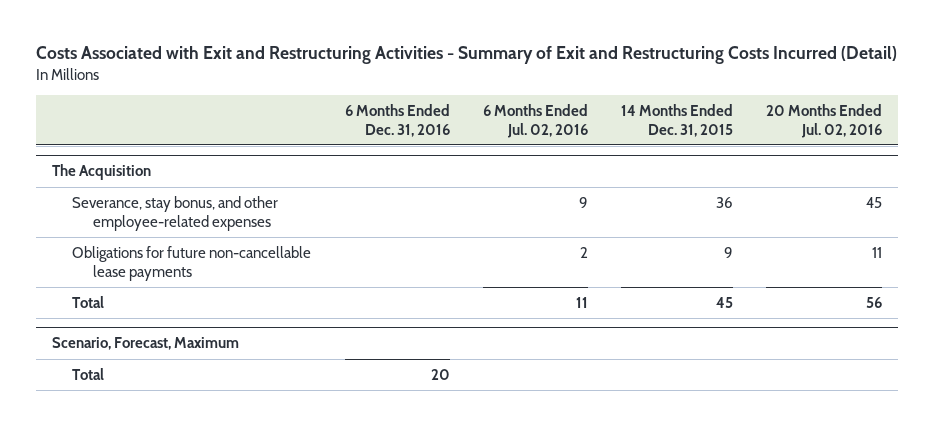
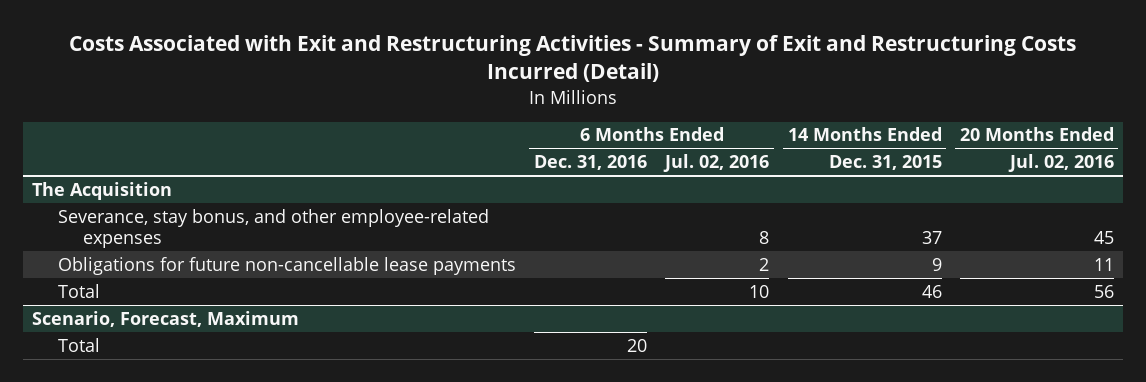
[578,196,588,208] 9 -> [759,231,770,245] 8
[715,196,733,208] 36 -> [921,231,942,245] 37
[575,296,588,308] 11 -> [749,284,770,298] 10
[715,296,733,308] 45 -> [921,284,942,298] 46

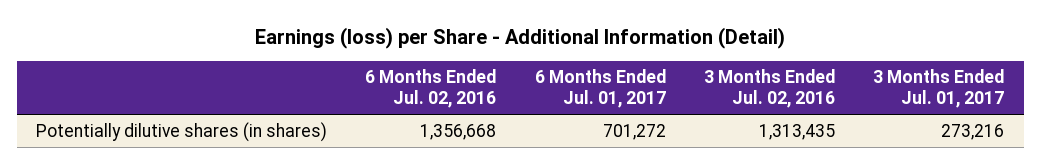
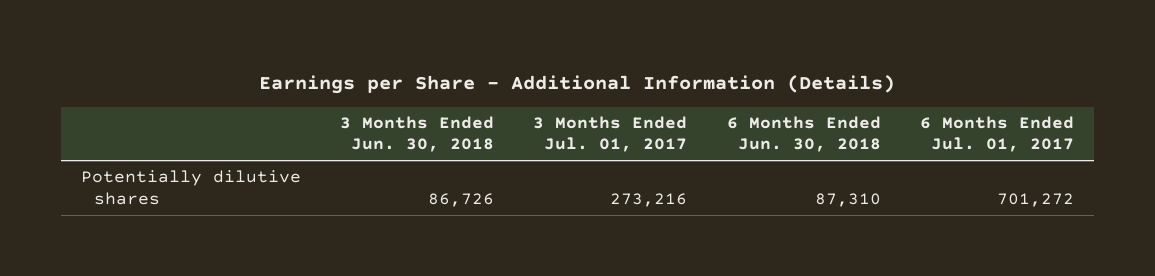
[255,26,786,49] Earnings (loss) per Share - Additional Information (Detail) -> [259,74,896,94] Earnings per Share - Additional Information (Details)
[365,69,497,109] 6 Months Ended Jul. 02, 2016 -> none
[703,69,835,109] 3 Months Ended Jul. 02, 2016 -> none
none -> [340,116,495,153] 3 Months Ended Jun. 30, 2018
none -> [726,116,881,153] 6 Months Ended Jun. 30, 2018
[35,122,327,143] Potentially dilutive shares (in shares) -> [80,170,301,205] Potentially dilutive shares

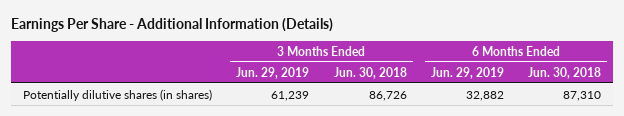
[259,74,896,94] Earnings per Share - Additional Information (Details) -> [10,18,333,33] Earnings Per Share - Additional Information (Details)
[533,116,688,153] 3 Months Ended Jul. 01, 2017 -> none
[920,116,1075,153] 6 Months Ended Jul. 01, 2017 -> none
none -> [236,66,310,79] Jun. 29, 2019
none -> [430,66,504,79] Jun. 29, 2019
[80,170,301,205] Potentially dilutive shares -> [23,88,213,101] Potentially dilutive shares (in shares)

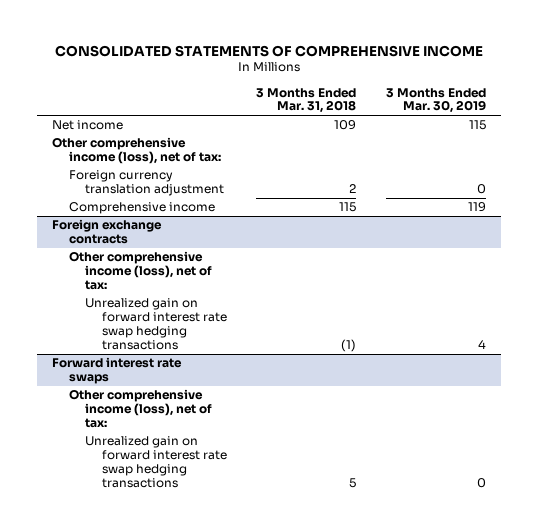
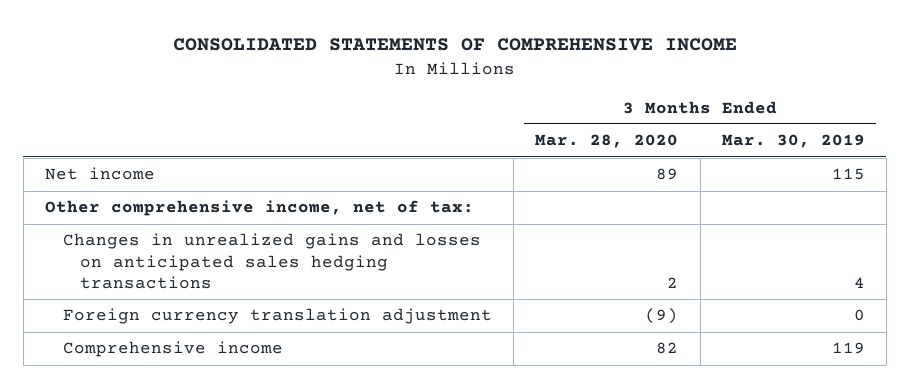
[256,87,357,114] 3 Months Ended Mar. 31, 2018 -> none
none -> [535,134,679,149] Mar. 28, 2020
[52,137,221,165] Other comprehensive income (loss), net of tax: -> [45,200,475,217] Other comprehensive income, net of tax:
none -> [62,233,481,289] Changes in unrealized gains and losses on anticipated sales hedging transactions
[52,219,163,245] Foreign exchange contracts -> none
[68,251,213,291] Other comprehensive income (loss), net of tax: -> none
[85,298,227,350] Unrealized gain on forward interest rate swap hedging transactions -> none
[52,357,183,385] Forward interest rate swaps -> none
[68,389,213,429] Other comprehensive income (loss), net of tax: -> none
[85,436,227,488] Unrealized gain on forward interest rate swap hedging transactions -> none

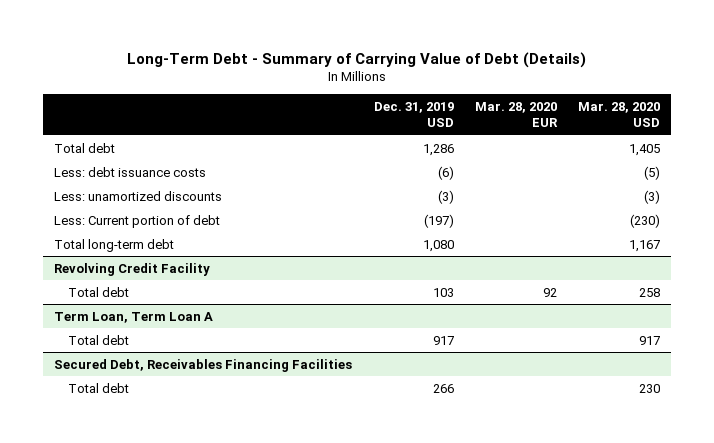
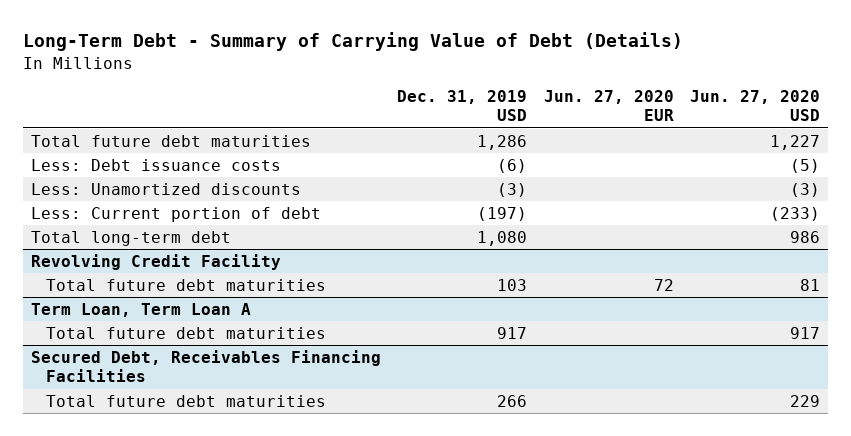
[474,101,558,128] Mar. 28, 2020 EUR -> none
[578,101,661,128] Mar. 28, 2020 USD -> none
none -> [543,90,674,122] Jun. 27, 2020 EUR
none -> [690,90,821,122] Jun. 27, 2020 USD
[54,142,116,153] Total debt -> [31,134,312,147] Total future debt maturities
[54,166,207,177] Less: debt issuance costs -> [31,158,282,171] Less: Debt issuance costs
[54,190,223,201] Less: unamortized discounts -> [31,182,302,195] Less: Unamortized discounts
[68,286,130,297] Total debt -> [46,278,327,291] Total future debt maturities
[68,334,130,345] Total debt -> [46,326,327,339] Total future debt maturities
[68,382,130,393] Total debt -> [46,394,327,407] Total future debt maturities

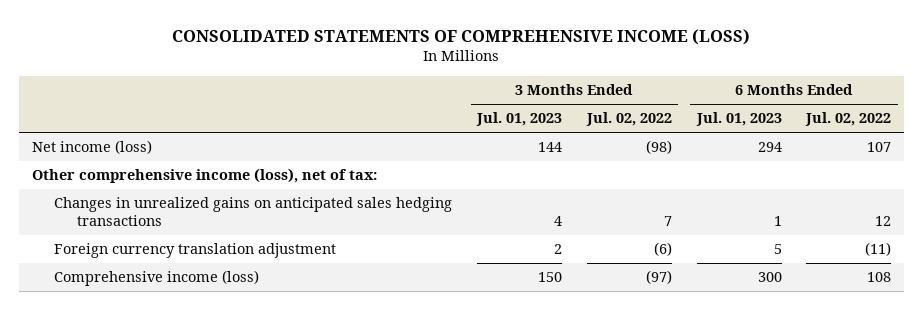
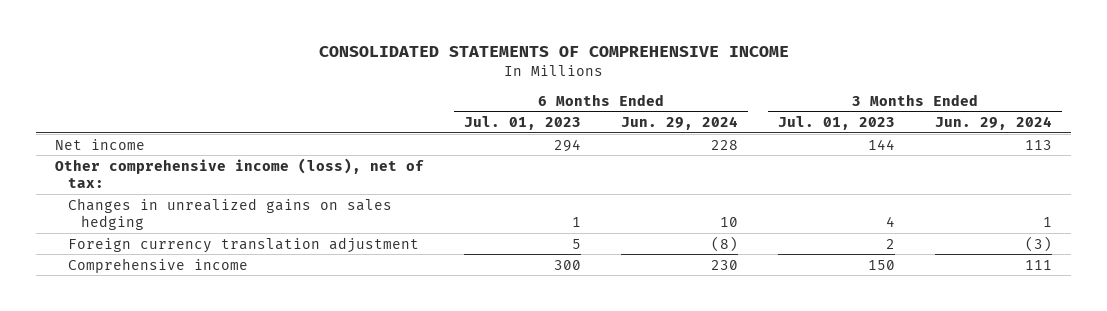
[172,28,751,45] CONSOLIDATED STATEMENTS OF COMPREHENSIVE INCOME (LOSS) -> [318,46,789,58] CONSOLIDATED STATEMENTS OF COMPREHENSIVE INCOME
[585,112,672,127] Jul. 02, 2022 -> none
[805,112,892,127] Jul. 02, 2022 -> none
none -> [621,115,739,130] Jun. 29, 2024
none -> [934,115,1052,130] Jun. 29, 2024
[31,140,152,155] Net income (loss) -> [55,138,146,150] Net income
[54,197,453,226] Changes in unrealized gains on anticipated sales hedging transactions -> [68,197,393,230] Changes in unrealized gains on sales hedging
[54,270,260,287] Comprehensive income (loss) -> [68,257,249,273] Comprehensive income

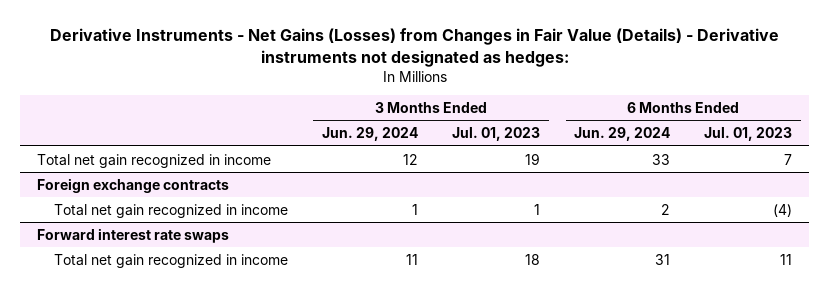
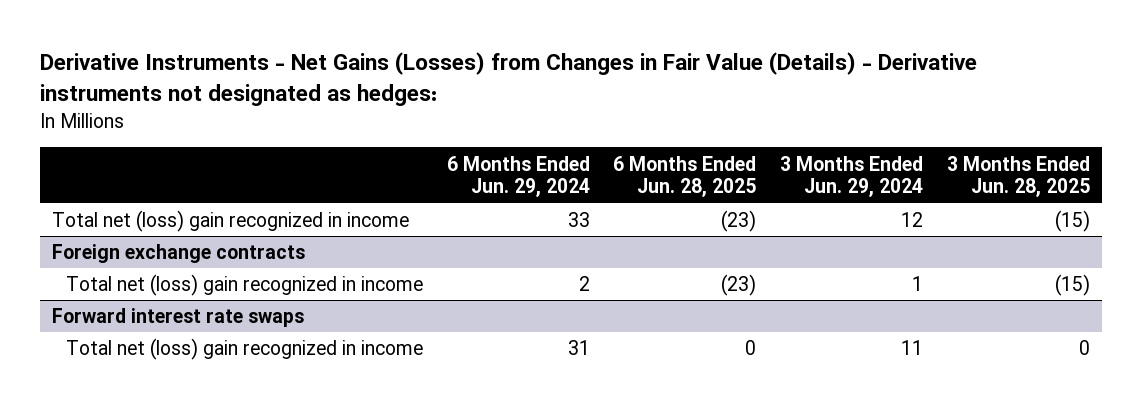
[452,127,541,142] Jul. 01, 2023 -> none
[704,127,793,142] Jul. 01, 2023 -> none
none -> [613,155,757,198] 6 Months Ended Jun. 28, 2025
none -> [947,155,1091,198] 3 Months Ended Jun. 28, 2025
[37,153,272,168] Total net gain recognized in income -> [51,210,409,233] Total net (loss) gain recognized in income
[53,203,288,218] Total net gain recognized in income -> [65,274,423,297] Total net (loss) gain recognized in income
[53,253,288,268] Total net gain recognized in income -> [65,338,423,361] Total net (loss) gain recognized in income

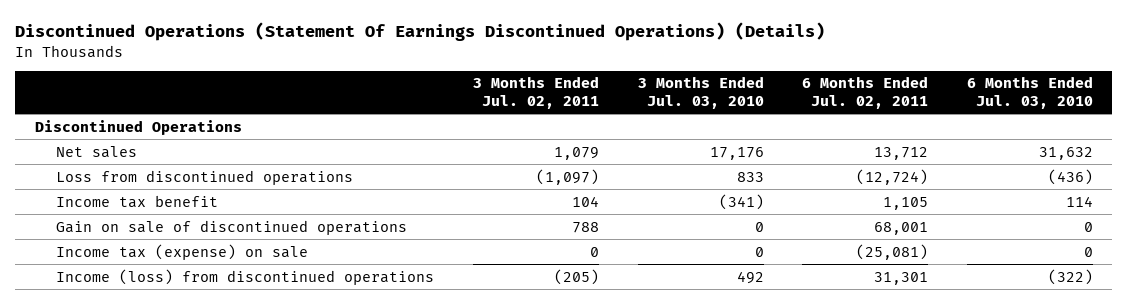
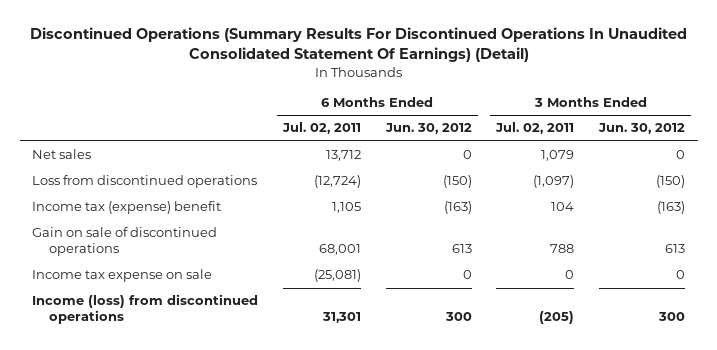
[15,22,826,42] Discontinued Operations (Statement Of Earnings Discontinued Operations) (Details) -> [29,27,687,63] Discontinued Operations (Summary Results For Discontinued Operations In Unaudited Consolidated Statement Of Earnings) (Detail)
[637,76,764,109] 3 Months Ended Jul. 03, 2010 -> none
[967,76,1094,109] 6 Months Ended Jul. 03, 2010 -> none
none -> [384,123,472,135] Jun. 30, 2012
none -> [598,123,686,135] Jun. 30, 2012
[34,119,242,135] Discontinued Operations -> none
[56,194,219,208] Income tax benefit -> [32,201,222,215] Income tax (expense) benefit
[56,243,309,260] Income tax (expense) on sale -> [32,269,213,283] Income tax expense on sale

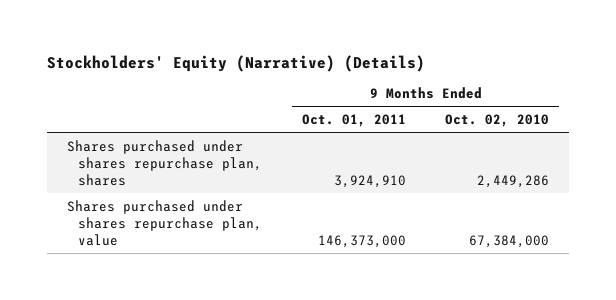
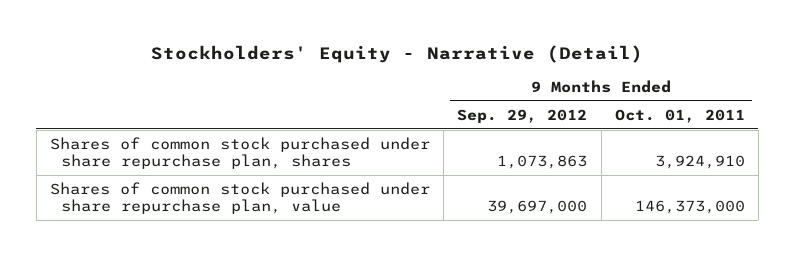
[46,54,425,72] Stockholders' Equity (Narrative) (Details) -> [151,44,644,63] Stockholders' Equity - Narrative (Detail)
[445,114,550,128] Oct. 02, 2010 -> none
none -> [457,108,588,123] Sep. 29, 2012
[66,139,262,187] Shares purchased under shares repurchase plan, shares -> [49,137,430,170] Shares of common stock purchased under share repurchase plan, shares
[66,199,262,247] Shares purchased under shares repurchase plan, value -> [49,182,430,215] Shares of common stock purchased under share repurchase plan, value

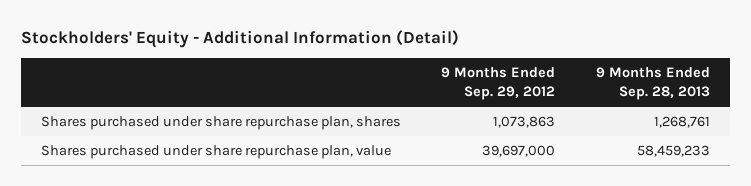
[151,44,644,63] Stockholders' Equity - Narrative (Detail) -> [20,30,459,49] Stockholders' Equity - Additional Information (Detail)
[614,108,745,123] Oct. 01, 2011 -> none
none -> [595,67,710,101] 9 Months Ended Sep. 28, 2013
[49,137,430,170] Shares of common stock purchased under share repurchase plan, shares -> [40,116,401,131] Shares purchased under share repurchase plan, shares
[49,182,430,215] Shares of common stock purchased under share repurchase plan, value -> [40,145,391,160] Shares purchased under share repurchase plan, value

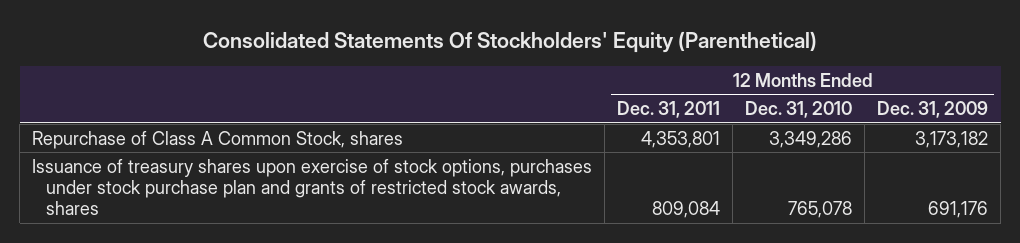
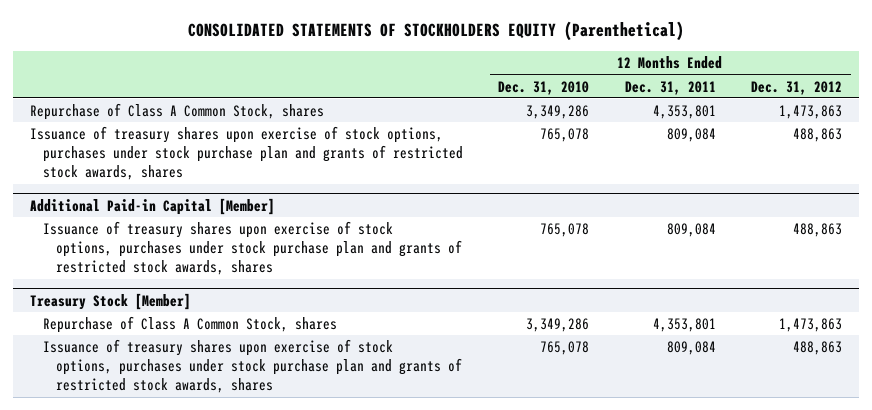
[203,30,818,53] Consolidated Statements Of Stockholders' Equity (Parenthetical) -> [188,21,685,42] CONSOLIDATED STATEMENTS OF STOCKHOLDERS EQUITY (Parenthetical)
[877,101,989,119] Dec. 31, 2009 -> none
none -> [750,80,842,95] Dec. 31, 2012
none -> [30,197,276,215] Additional Paid-in Capital [Member]
none -> [43,220,462,276] Issuance of treasury shares upon exercise of stock options, purchases under stock purchase plan and grants of restricted stock awards, shares
none -> [30,292,192,310] Treasury Stock [Member]
none -> [43,315,338,333] Repurchase of Class A Common Stock, shares
none -> [43,338,462,394] Issuance of treasury shares upon exercise of stock options, purchases under stock purchase plan and grants of restricted stock awards, shares

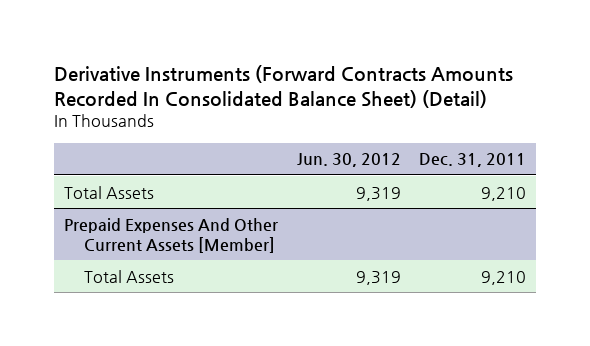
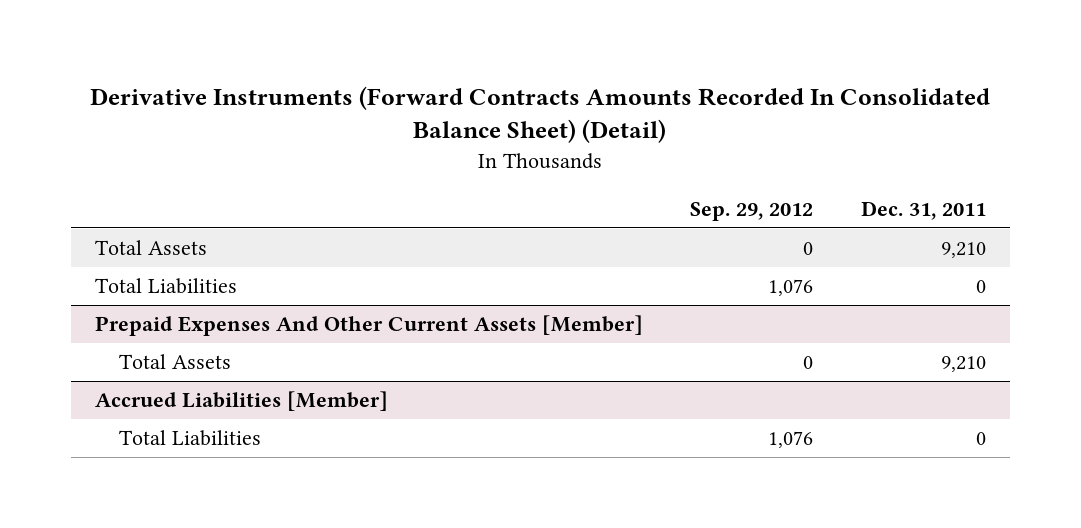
[296,153,401,168] Jun. 30, 2012 -> none
none -> [690,201,814,221] Sep. 29, 2012
none -> [94,278,237,295] Total Liabilities
none -> [94,391,388,412] Accrued Liabilities [Member]
none -> [119,430,262,447] Total Liabilities

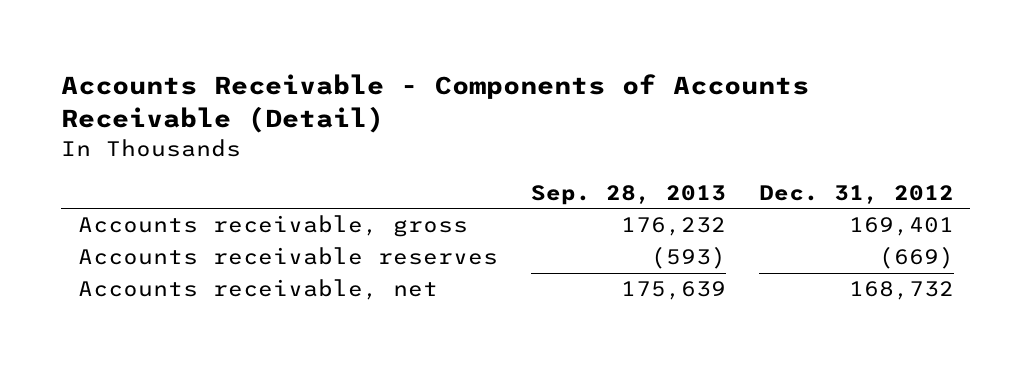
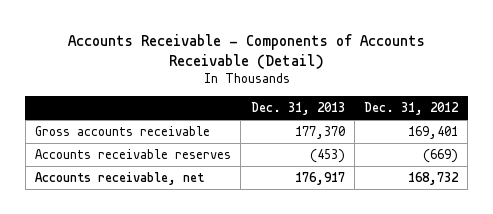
[530,185,726,206] Sep. 28, 2013 -> none
none -> [250,102,345,116] Dec. 31, 2013
[77,215,468,238] Accounts receivable, gross -> [35,126,211,137] Gross accounts receivable

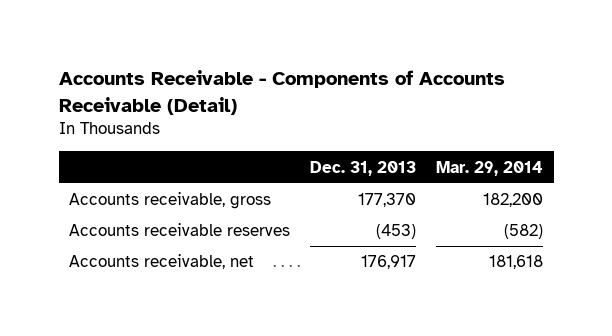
[364,102,460,116] Dec. 31, 2012 -> none
none -> [436,160,544,176] Mar. 29, 2014
[35,126,211,137] Gross accounts receivable -> [68,192,271,210] Accounts receivable, gross

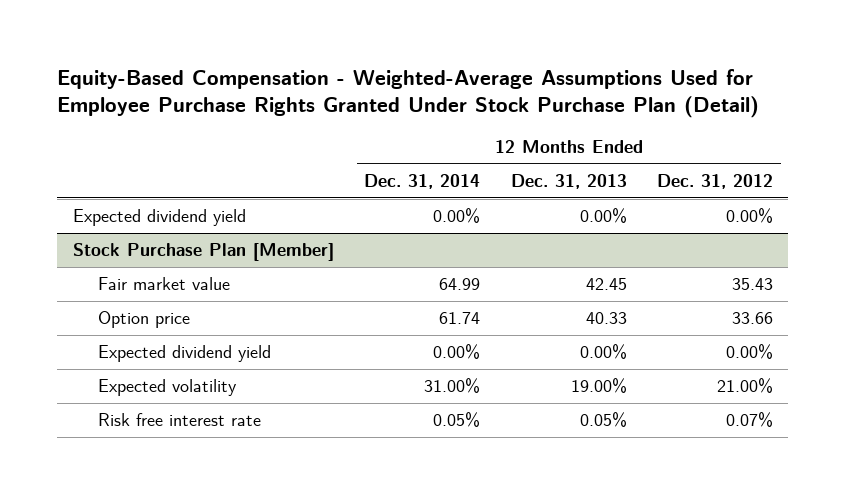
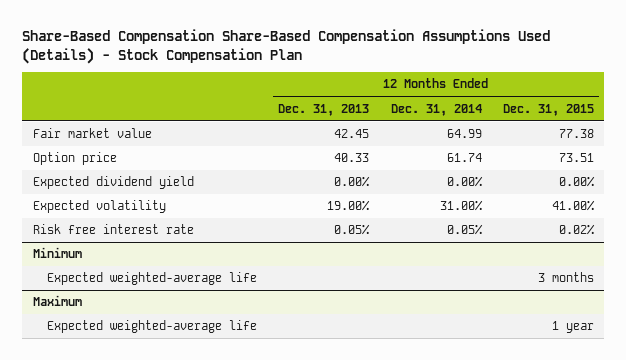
[57,68,760,119] Equity-Based Compensation - Weighted-Average Assumptions Used for Employee Purchase Rights Granted Under Stock Purchase Plan (Detail) -> [22,29,551,64] Share-Based Compensation Share-Based Compensation Assumptions Used (Details) - Stock Compensation Plan
[657,174,774,190] Dec. 31, 2012 -> none
none -> [502,103,594,116] Dec. 31, 2015
[72,209,246,227] Expected dividend yield -> none
[72,243,334,262] Stock Purchase Plan [Member] -> none
none -> [32,247,82,259] Minimum
none -> [47,272,258,286] Expected weighted-average life
none -> [32,295,82,307] Maximum
none -> [47,320,258,334] Expected weighted-average life

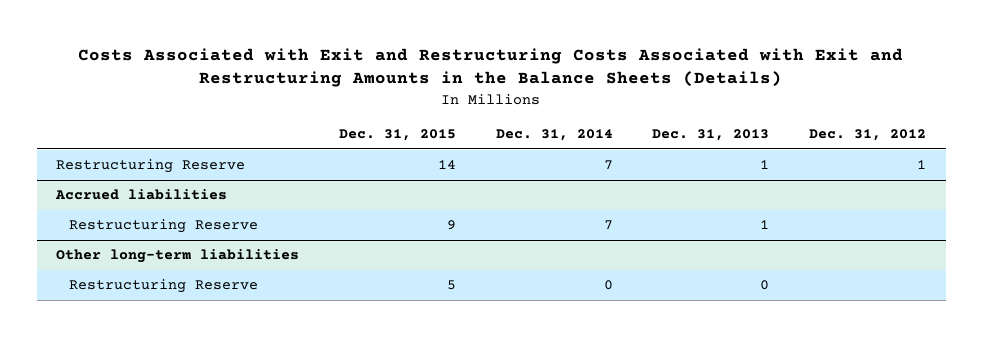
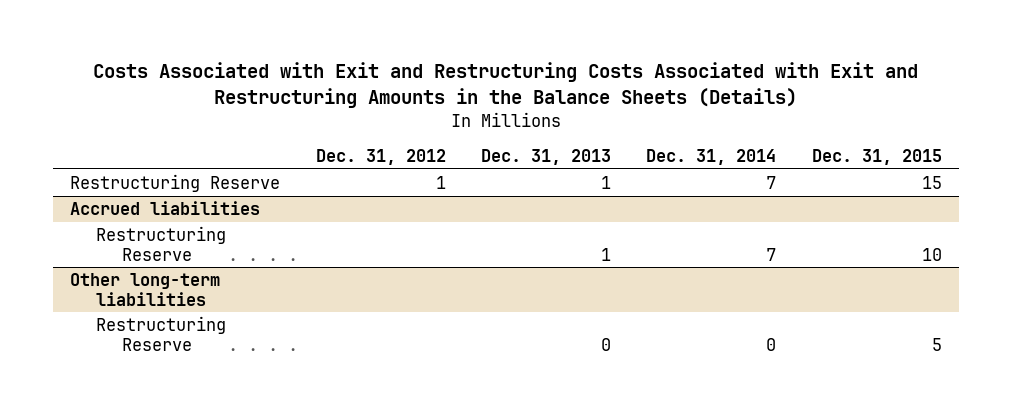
[438,160,457,170] 14 -> [921,175,942,189] 15
[447,220,457,231] 9 -> [921,247,942,261] 10

